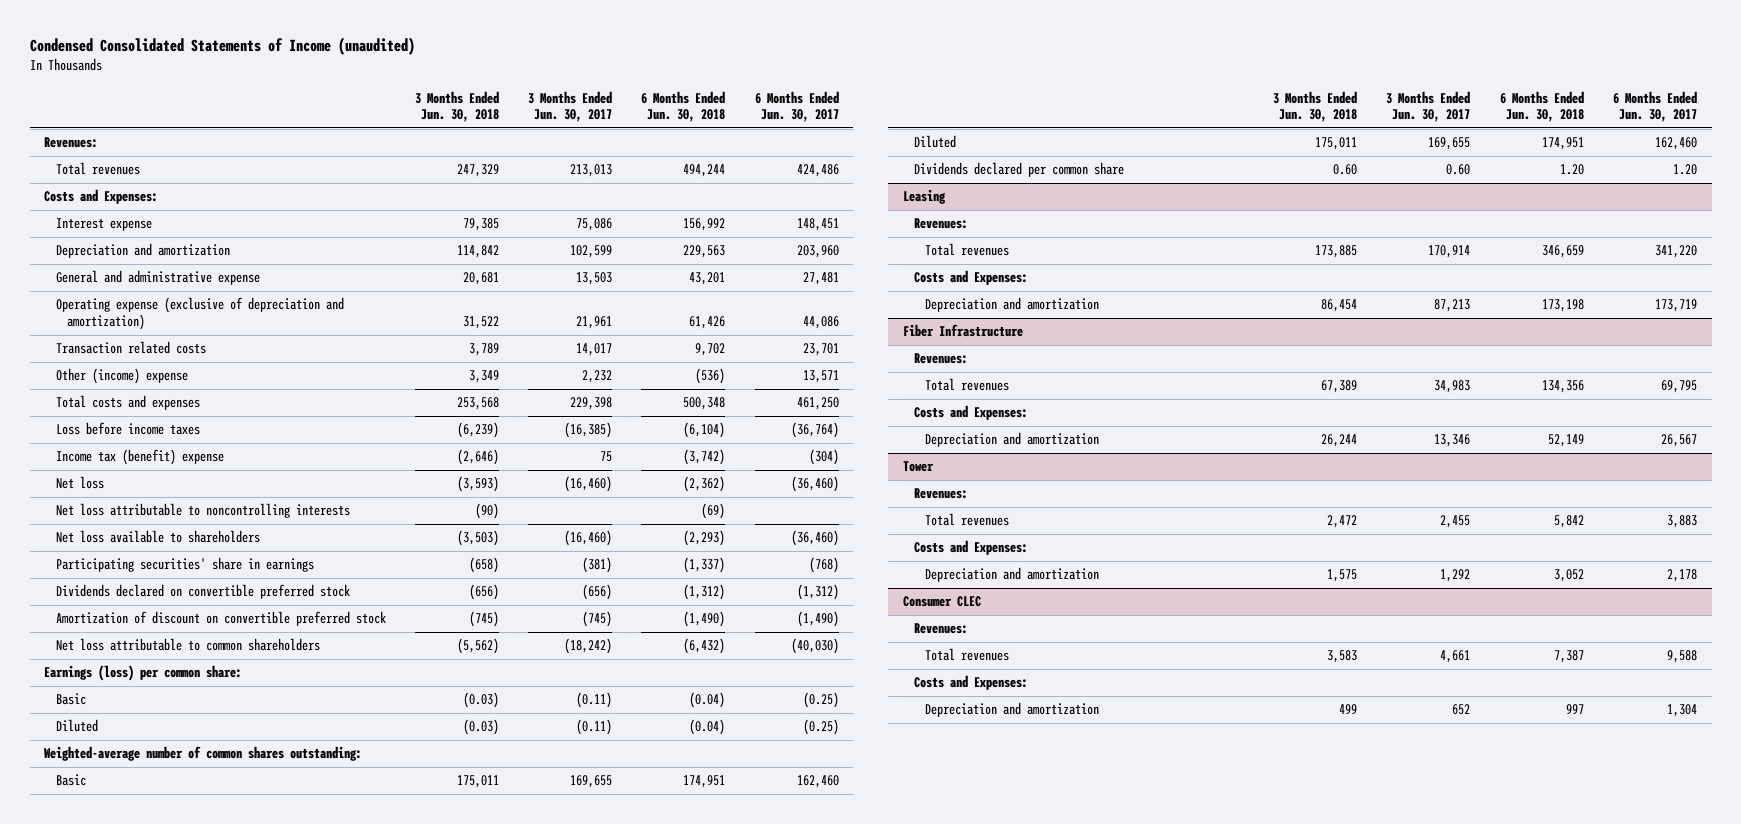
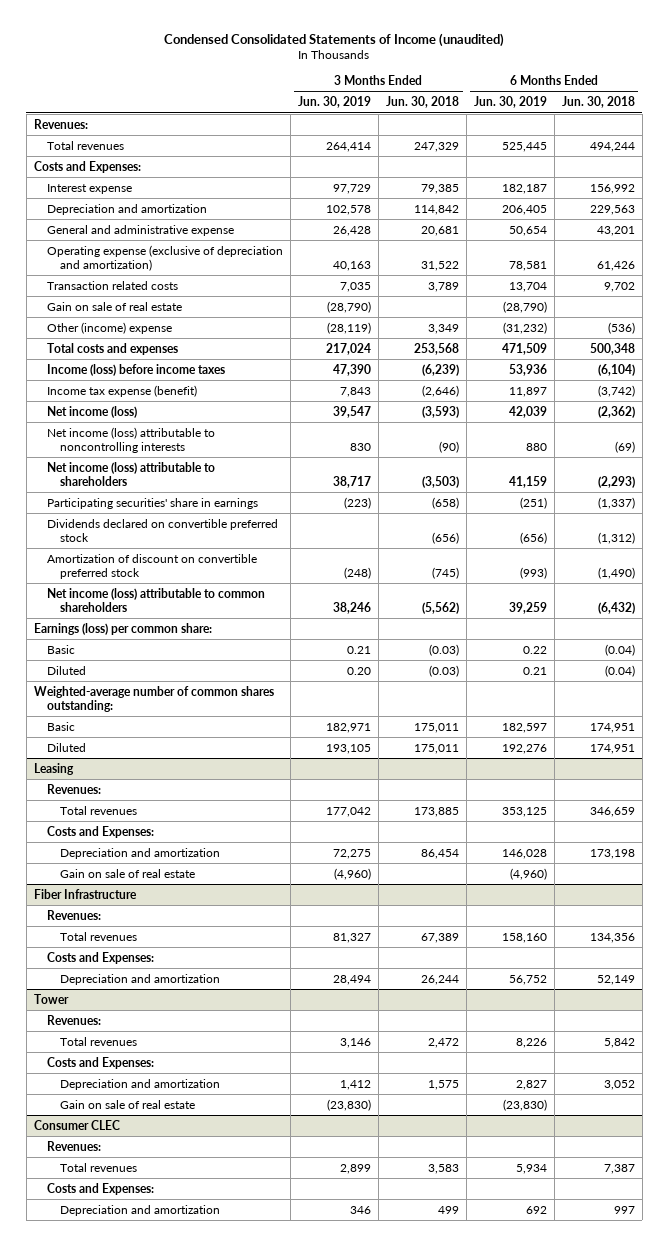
[528,90,613,123] 3 Months Ended Jun. 30, 2017 -> none
[754,90,839,123] 6 Months Ended Jun. 30, 2017 -> none
none -> [297,96,371,109] Jun. 30, 2019
none -> [473,96,547,109] Jun. 30, 2019
none -> [46,301,182,311] Gain on sale of real estate
[55,422,200,436] Loss before income taxes -> [46,363,225,376] Income (loss) before income taxes
[55,449,224,466] Income tax (benefit) expense -> [46,384,197,397] Income tax expense (benefit)
[55,476,104,490] Net loss -> [46,405,137,418] Net income (loss)
[55,503,350,519] Net loss attributable to noncontrolling interests -> [46,426,215,453] Net income (loss) attributable to noncontrolling interests
[55,530,260,544] Net loss available to shareholders -> [46,461,215,486] Net income (loss) attributable to shareholders
[55,638,320,652] Net loss attributable to common shareholders -> [46,587,265,612] Net income (loss) attributable to common shareholders
[914,162,1125,178] Dividends declared per common share -> none
none -> [60,868,196,878] Gain on sale of real estate
none -> [60,1099,196,1109] Gain on sale of real estate

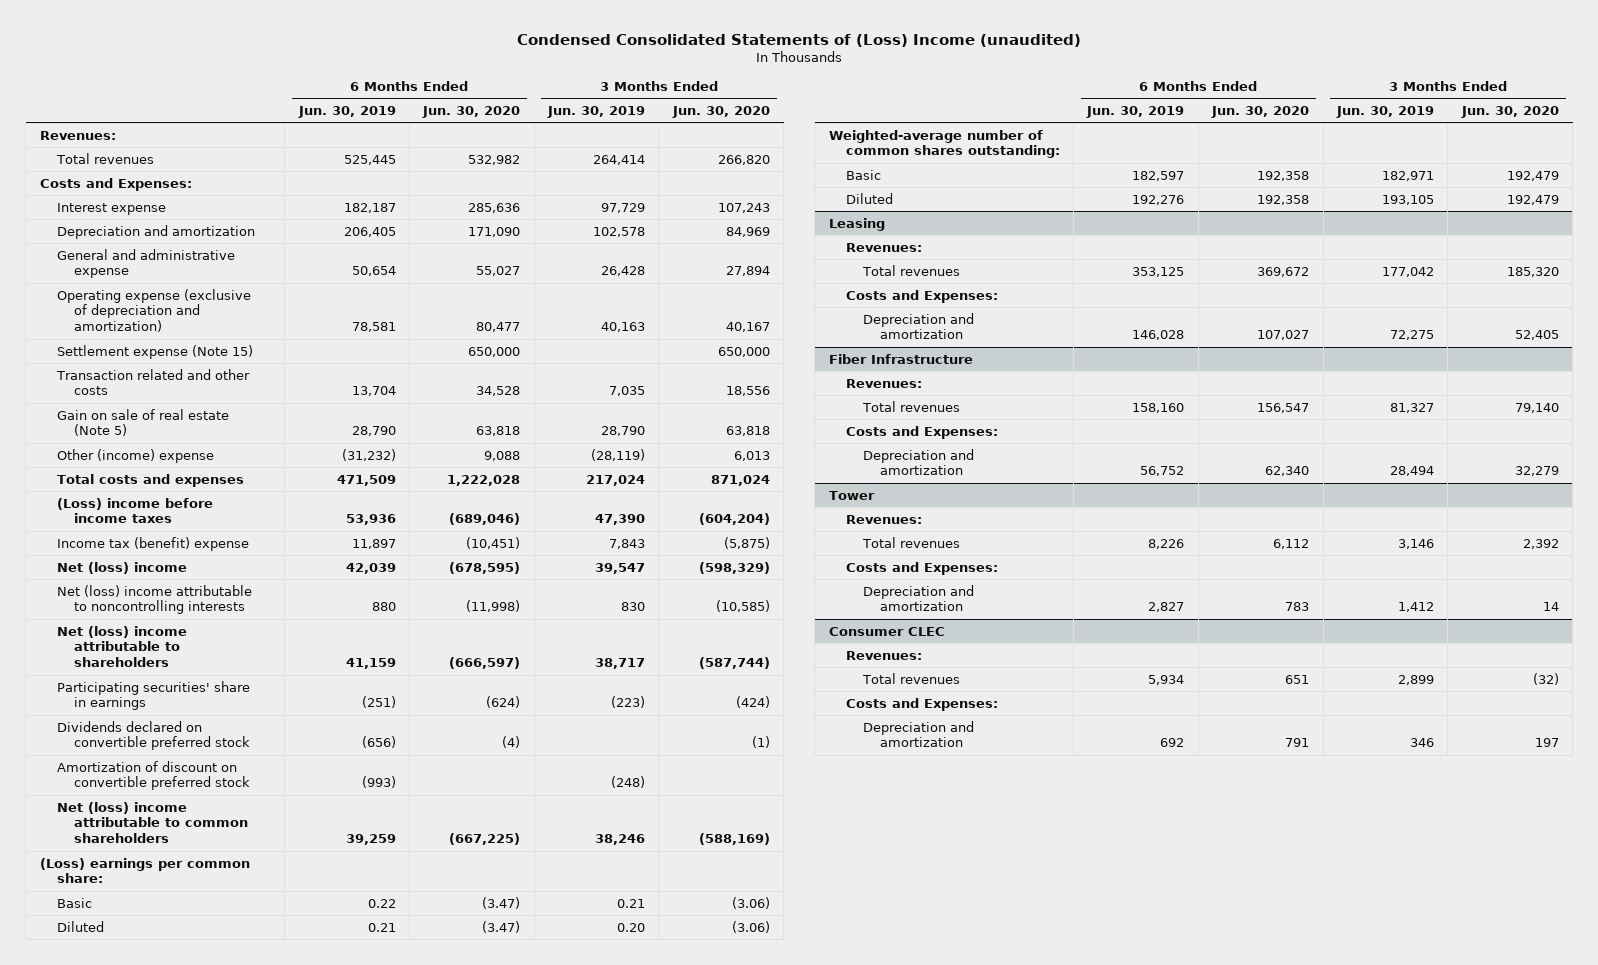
[164,32,505,47] Condensed Consolidated Statements of Income (unaudited) -> [517,34,1082,48] Condensed Consolidated Statements of (Loss) Income (unaudited)
[385,96,459,109] Jun. 30, 2018 -> none
[561,96,635,109] Jun. 30, 2018 -> none
none -> [422,105,521,118] Jun. 30, 2020
none -> [671,105,770,118] Jun. 30, 2020
none -> [56,344,253,359] Settlement expense (Note 15)
[46,280,178,290] Transaction related costs -> [55,368,250,396] Transaction related and other costs
[46,301,182,311] Gain on sale of real estate -> [56,408,229,437] Gain on sale of real estate (Note 5)
[326,300,371,313] (28,790) -> [601,426,646,437] 28,790
[502,300,547,313] (28,790) -> [351,426,396,437] 28,790
[46,363,225,376] Income (loss) before income taxes -> [56,497,213,524] (Loss) income before income taxes
[46,384,197,397] Income tax expense (benefit) -> [56,536,249,551] Income tax (benefit) expense
[46,405,137,418] Net income (loss) -> [56,561,187,574] Net (loss) income
[46,426,215,453] Net income (loss) attributable to noncontrolling interests -> [56,584,252,615] Net (loss) income attributable to noncontrolling interests
[46,461,215,486] Net income (loss) attributable to shareholders -> [56,625,187,668] Net (loss) income attributable to shareholders
[46,587,265,612] Net income (loss) attributable to common shareholders -> [56,801,248,844] Net (loss) income attributable to common shareholders
[33,622,212,635] Earnings (loss) per common share: -> [39,857,250,884] (Loss) earnings per common share:
[60,868,196,878] Gain on sale of real estate -> none
[60,1099,196,1109] Gain on sale of real estate -> none

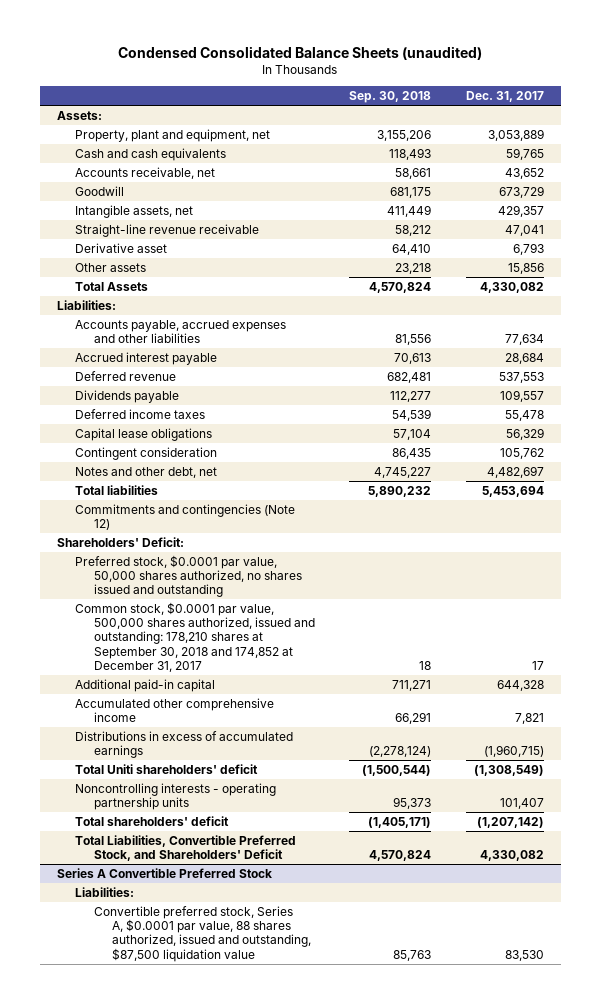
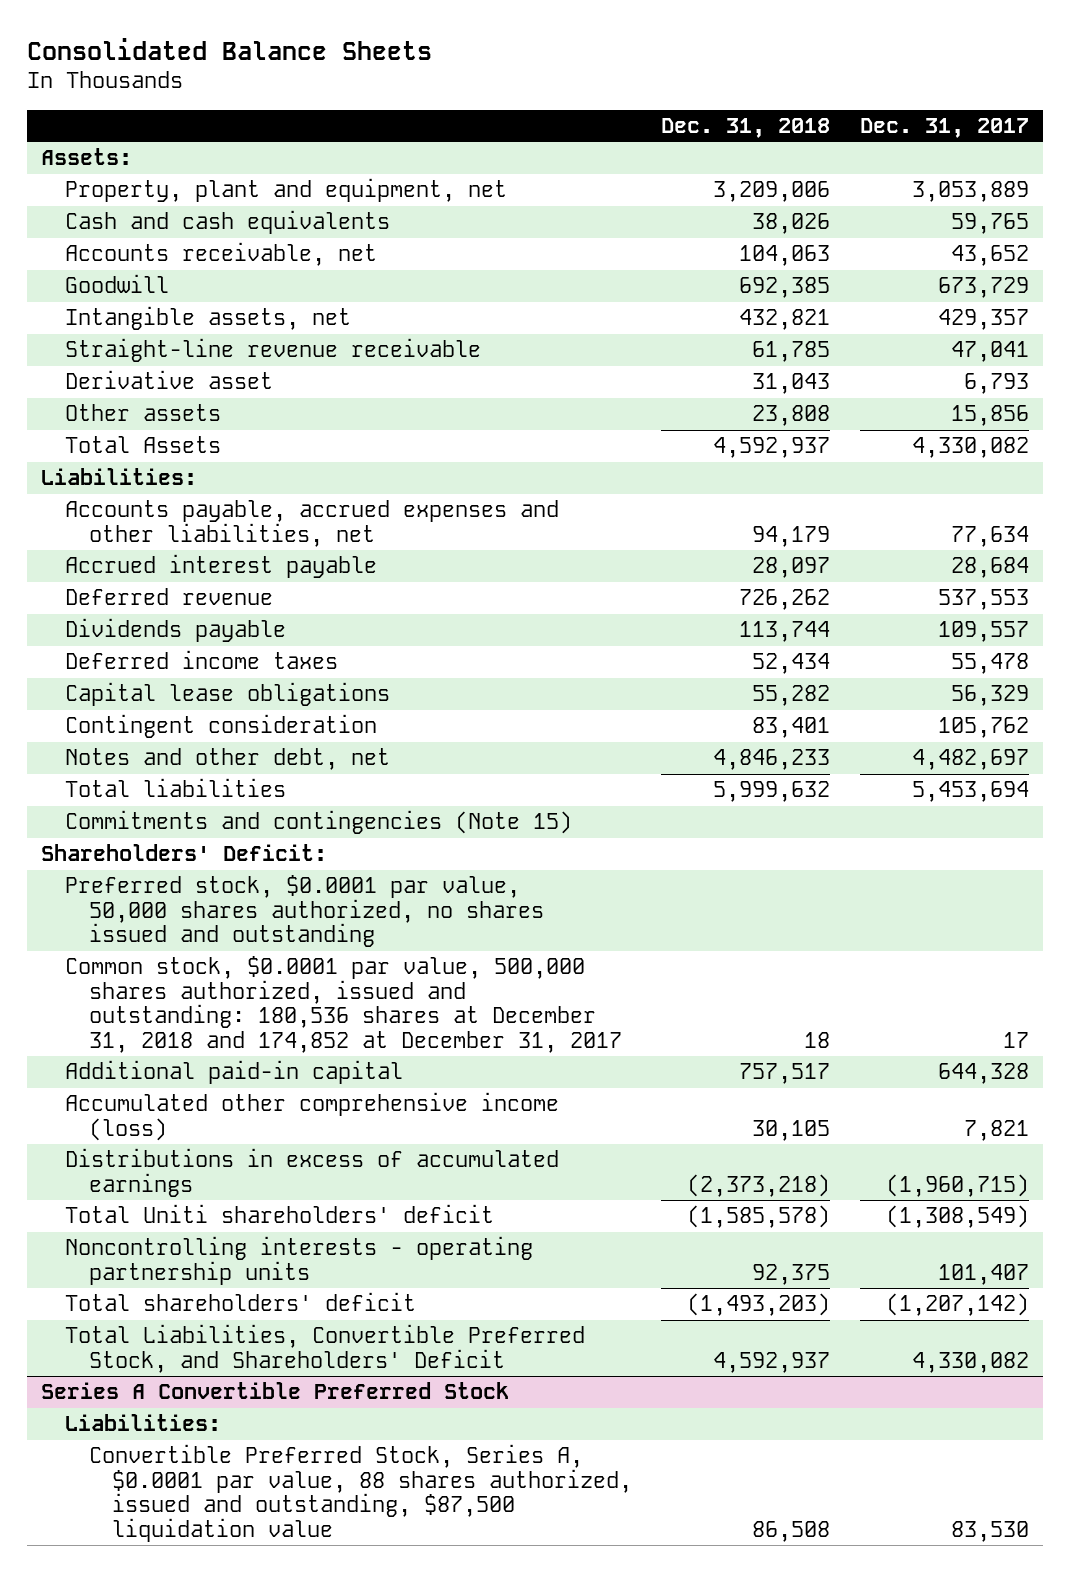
[118,46,483,61] Condensed Consolidated Balance Sheets (unaudited) -> [26,37,432,60] Consolidated Balance Sheets
[349,91,432,104] Sep. 30, 2018 -> none
none -> [661,118,831,139] Dec. 31, 2018
[75,319,287,344] Accounts payable, accrued expenses and other liabilities -> [64,500,559,547] Accounts payable, accrued expenses and other liabilities, net
[75,503,296,531] Commitments and contingencies (Note 12) -> [64,810,572,835] Commitments and contingencies (Note 15)
[75,601,315,673] Common stock, $0.0001 par value, 500,000 shares authorized, issued and outstanding: 178,210 shares at September 30, 2018 and 174,852 at December 31, 2017 -> [64,956,622,1054] Common stock, $0.0001 par value, 500,000 shares authorized, issued and outstanding: 180,536 shares at December 31, 2018 and 174,852 at December 31, 2017
[75,697,275,723] Accumulated other comprehensive income -> [64,1092,559,1141] Accumulated other comprehensive income (loss)
[93,905,311,962] Convertible preferred stock, Series A, $0.0001 par value, 88 shares authorized, issued and outstanding, $87,500 liquidation value -> [88,1444,633,1543] Convertible Preferred Stock, Series A, $0.0001 par value, 88 shares authorized, issued and outstanding, $87,500 liquidation value

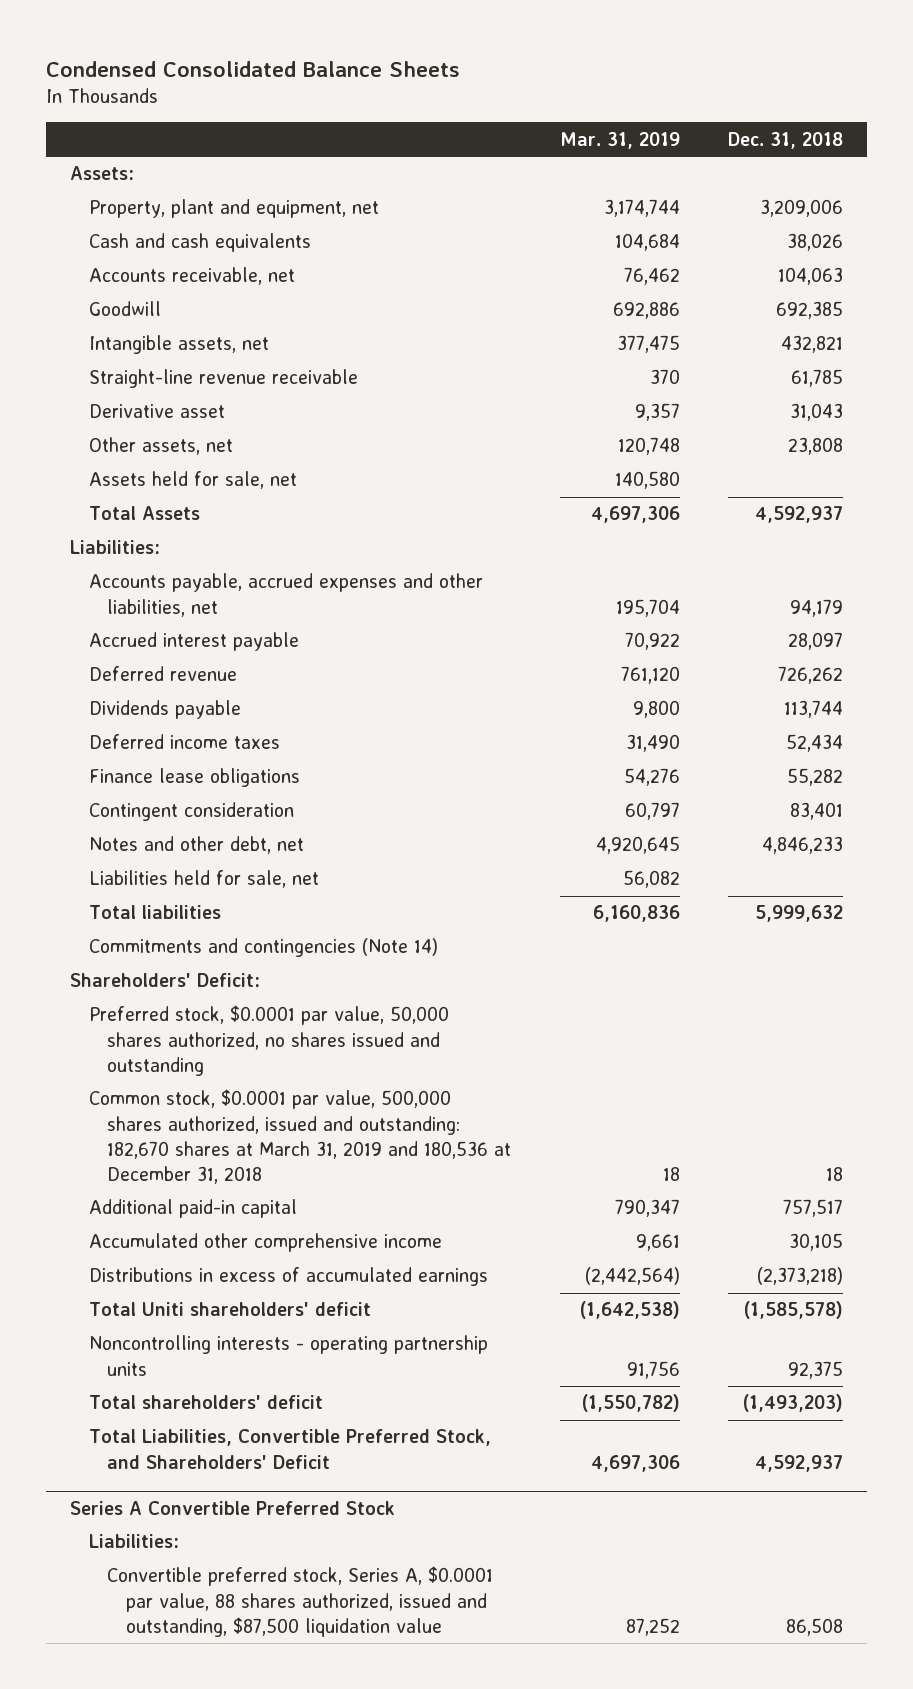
[26,37,432,60] Consolidated Balance Sheets -> [46,60,461,77] Condensed Consolidated Balance Sheets
[859,118,1029,139] Dec. 31, 2017 -> none
none -> [559,131,680,149] Mar. 31, 2019
[64,404,221,422] Other assets -> [88,437,233,456] Other assets, net
none -> [88,471,297,490] Assets held for sale, net
[64,682,390,707] Capital lease obligations -> [88,768,300,788] Finance lease obligations
none -> [88,870,319,889] Liabilities held for sale, net
[64,810,572,835] Commitments and contingencies (Note 15) -> [88,938,438,958] Commitments and contingencies (Note 14)
[64,956,622,1054] Common stock, $0.0001 par value, 500,000 shares authorized, issued and outstanding: 180,536 shares at December 31, 2018 and 174,852 at December 31, 2017 -> [88,1089,512,1184] Common stock, $0.0001 par value, 500,000 shares authorized, issued and outstanding: 182,670 shares at March 31, 2019 and 180,536 at December 31, 2018
[64,1092,559,1141] Accumulated other comprehensive income (loss) -> [88,1233,442,1253] Accumulated other comprehensive income
[88,1444,633,1543] Convertible Preferred Stock, Series A, $0.0001 par value, 88 shares authorized, issued and outstanding, $87,500 liquidation value -> [107,1566,494,1637] Convertible preferred stock, Series A, $0.0001 par value, 88 shares authorized, issued and outstanding, $87,500 liquidation value

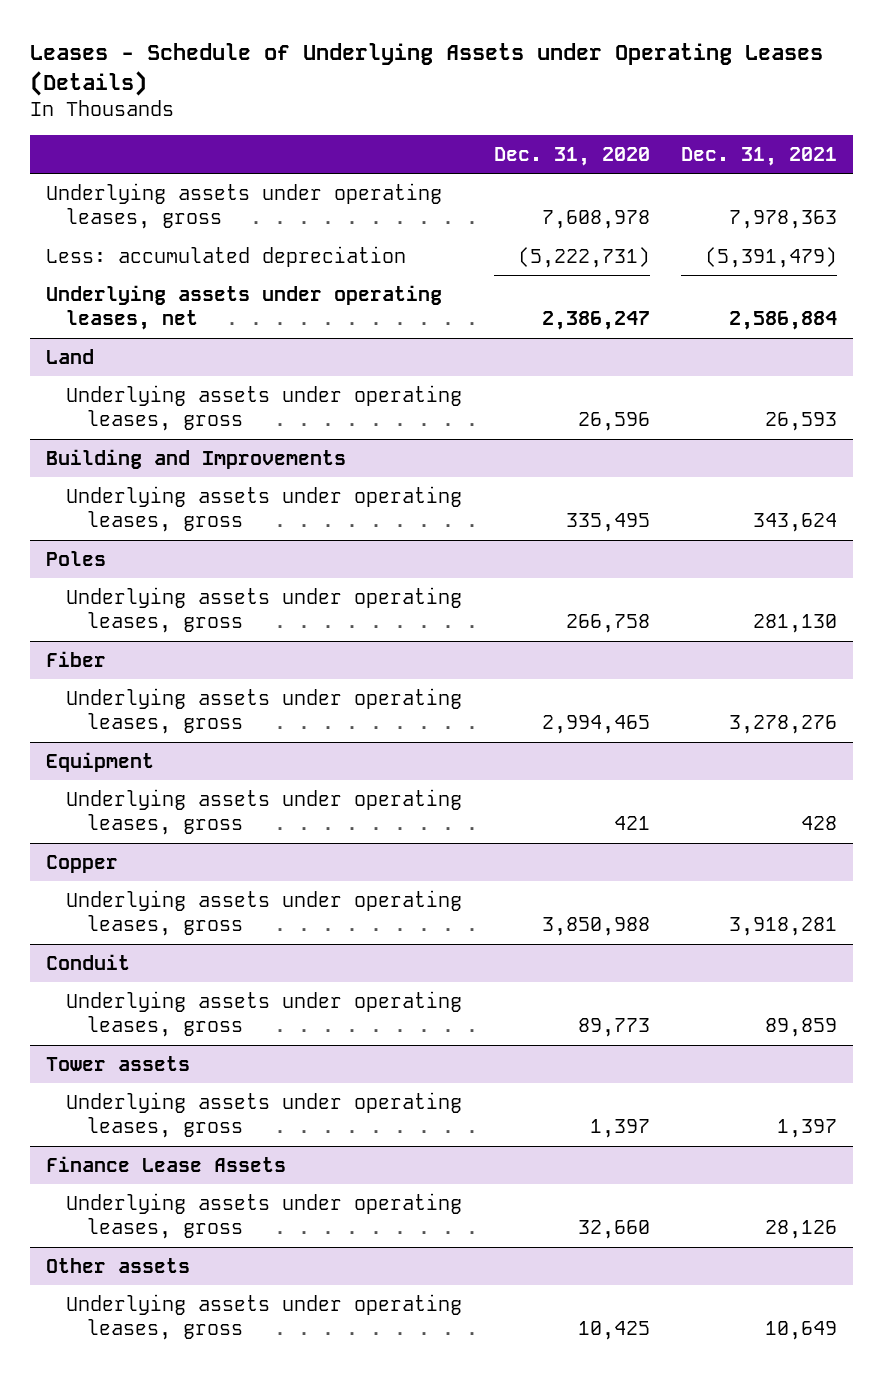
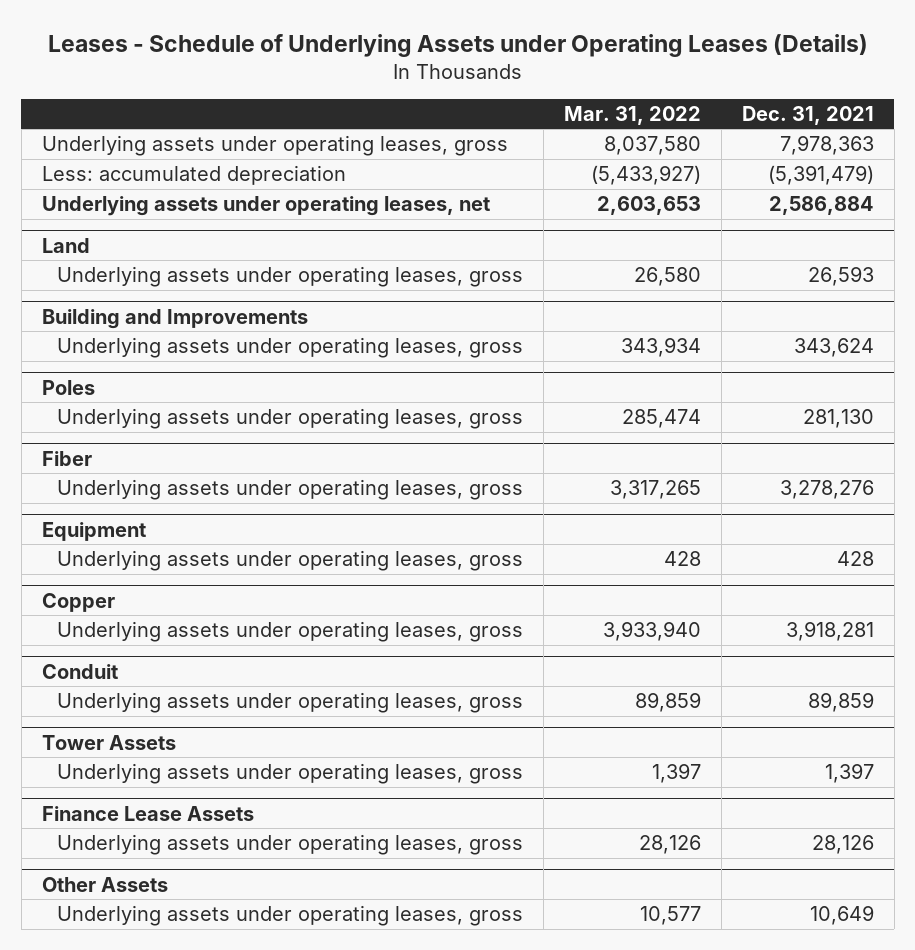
[493,147,650,167] Dec. 31, 2020 -> none
none -> [563,105,701,125] Mar. 31, 2022
[45,1055,190,1071] Tower assets -> [41,734,176,750] Tower Assets
[45,1257,190,1273] Other assets -> [41,876,168,892] Other Assets

